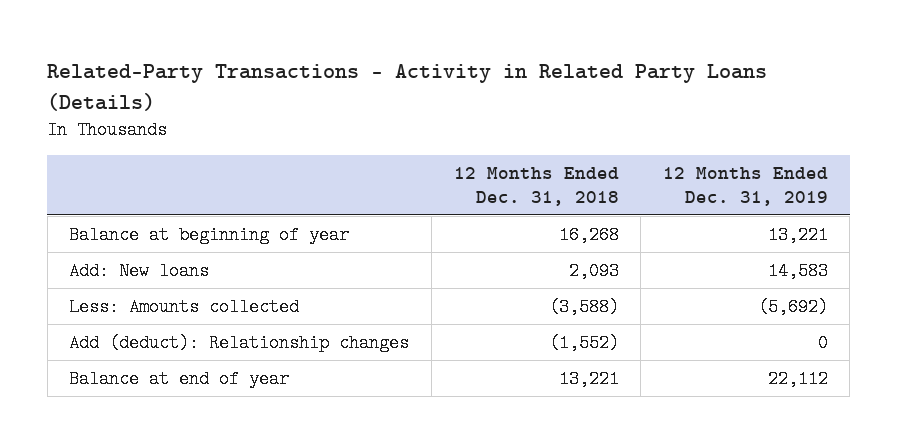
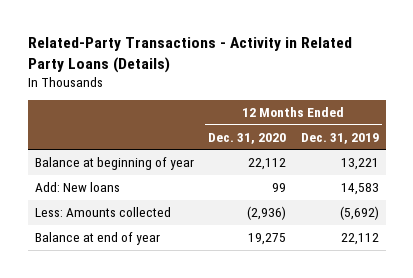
[453,166,619,207] 12 Months Ended Dec. 31, 2018 -> none
none -> [208,132,287,144] Dec. 31, 2020
[69,333,410,352] Add (deduct): Relationship changes -> none

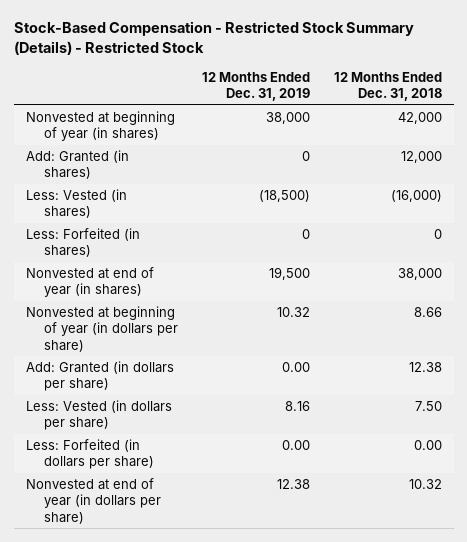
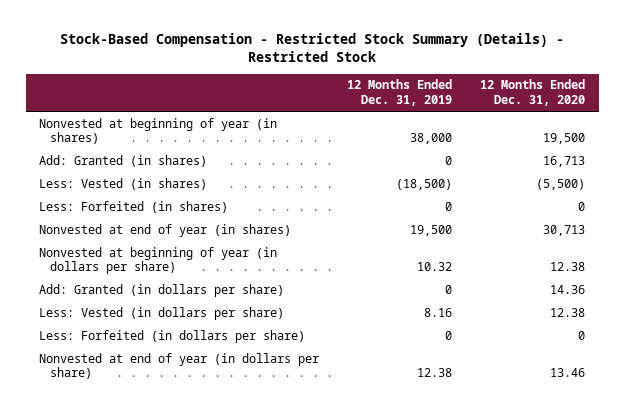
[333,71,442,102] 12 Months Ended Dec. 31, 2018 -> none
none -> [480,79,586,107] 12 Months Ended Dec. 31, 2020
[281,361,310,372] 0.00 -> [445,284,453,294] 0
[281,439,310,450] 0.00 -> [445,330,453,340] 0

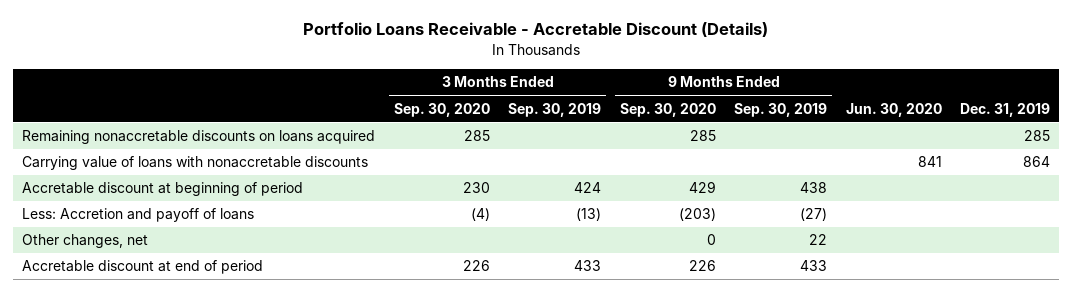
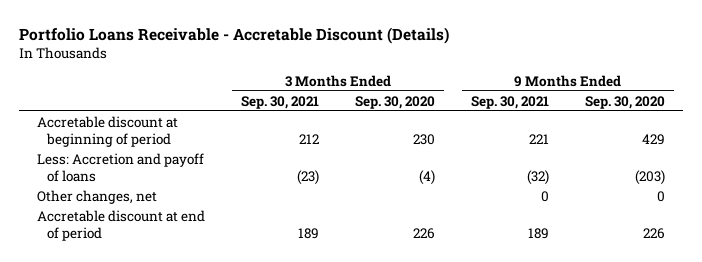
[508,102,602,117] Sep. 30, 2019 -> none
[734,102,828,117] Sep. 30, 2019 -> none
[845,102,942,117] Jun. 30, 2020 -> none
[960,102,1051,117] Dec. 31, 2019 -> none
none -> [240,95,319,109] Sep. 30, 2021
none -> [470,95,549,109] Sep. 30, 2021
[22,130,376,145] Remaining nonaccretable discounts on loans acquired -> none
[22,156,369,171] Carrying value of loans with nonaccretable discounts -> none

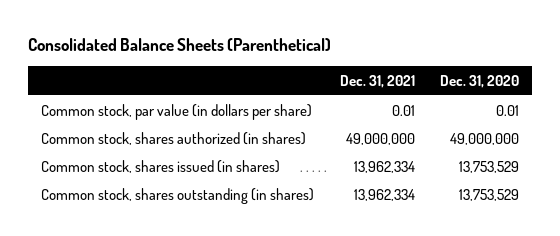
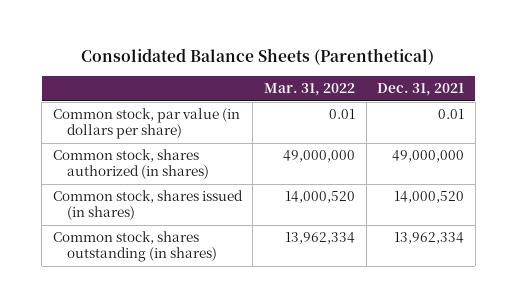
[440,74,520,88] Dec. 31, 2020 -> none
none -> [263,83,355,97] Mar. 31, 2022
[353,160,415,173] 13,962,334 -> [394,191,465,204] 14,000,520

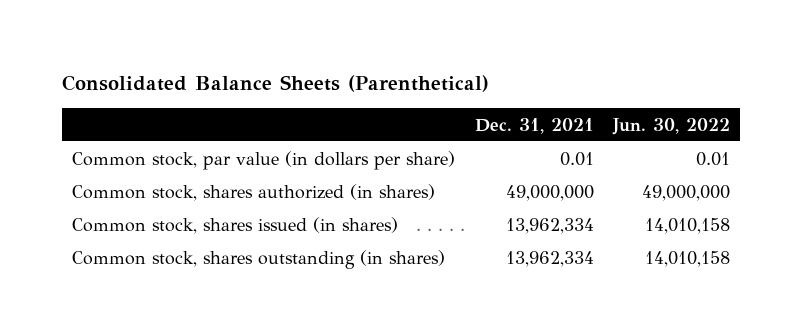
[263,83,355,97] Mar. 31, 2022 -> none
none -> [612,117,731,135] Jun. 30, 2022
[394,191,465,204] 14,000,520 -> [505,217,594,234] 13,962,334

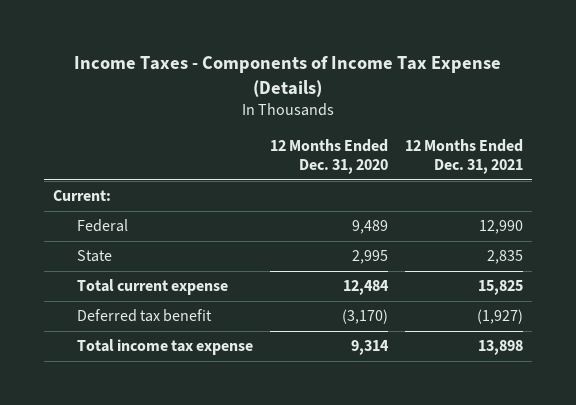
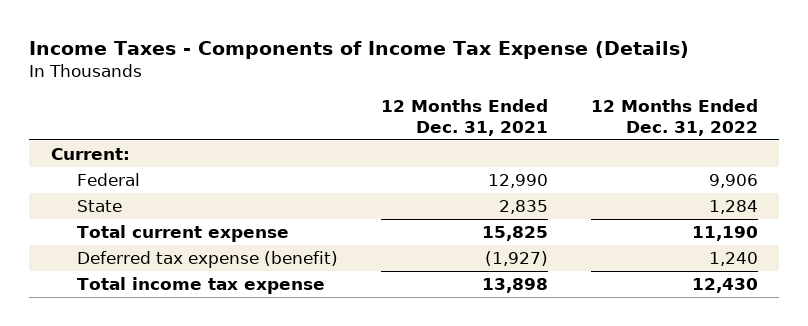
[270,139,389,174] 12 Months Ended Dec. 31, 2020 -> none
none -> [590,99,758,136] 12 Months Ended Dec. 31, 2022
[76,309,212,323] Deferred tax benefit -> [76,251,338,269] Deferred tax expense (benefit)

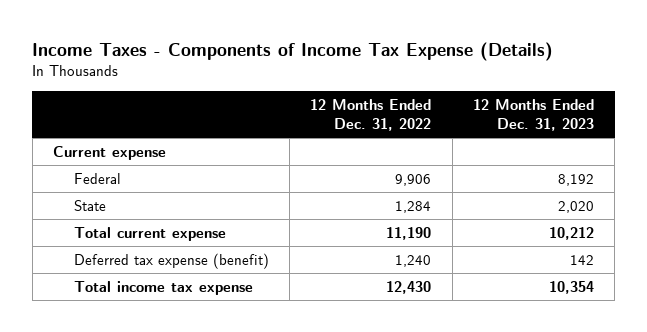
[380,99,548,136] 12 Months Ended Dec. 31, 2021 -> none
none -> [473,98,595,132] 12 Months Ended Dec. 31, 2023
[50,148,130,161] Current: -> [53,145,167,160] Current expense

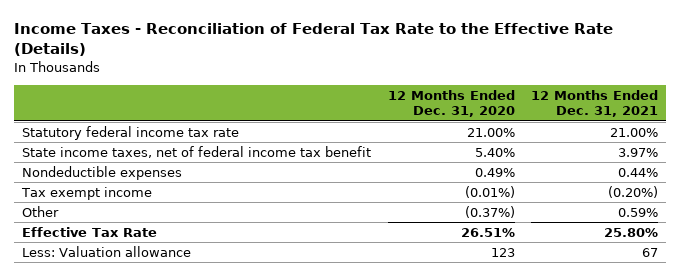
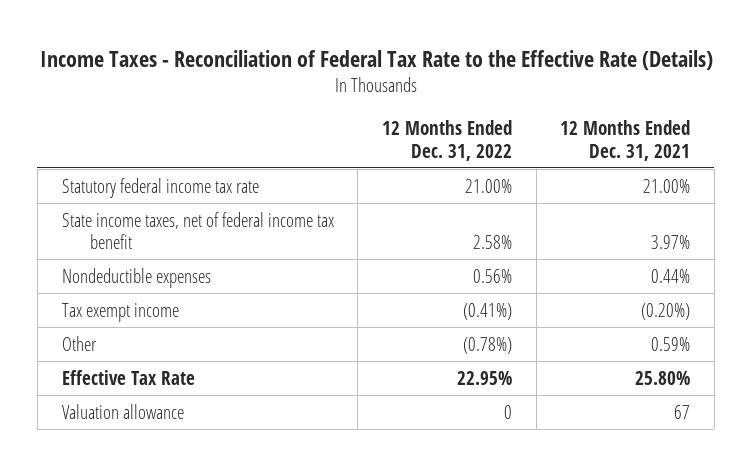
[387,89,515,118] 12 Months Ended Dec. 31, 2020 -> none
none -> [381,119,512,161] 12 Months Ended Dec. 31, 2022
[22,245,192,257] Less: Valuation allowance -> [61,403,184,419] Valuation allowance

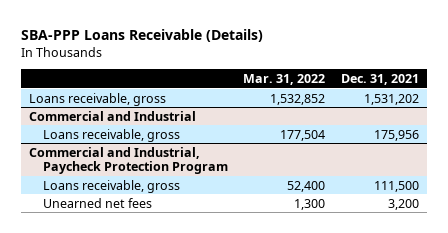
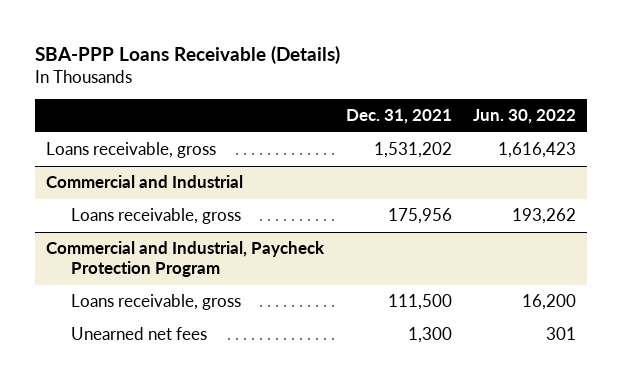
[243,73,326,85] Mar. 31, 2022 -> none
none -> [473,109,577,125] Jun. 30, 2022
[388,198,420,210] 3,200 -> [407,327,452,344] 1,300

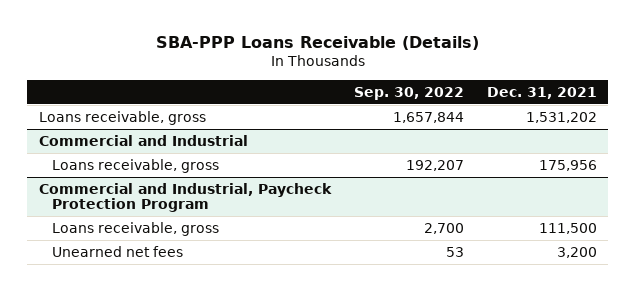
[473,109,577,125] Jun. 30, 2022 -> none
none -> [353,86,464,100] Sep. 30, 2022
[407,327,452,344] 1,300 -> [556,246,597,258] 3,200

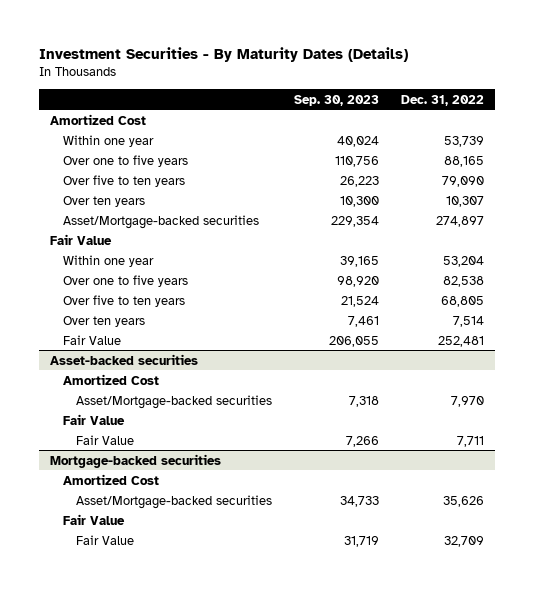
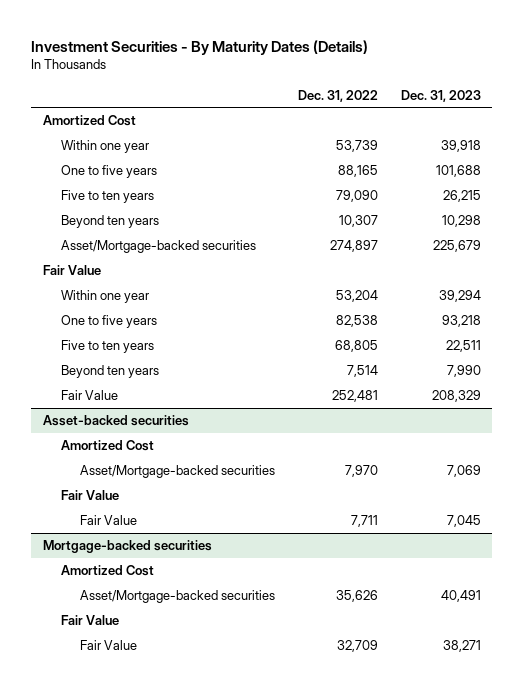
[294,94,380,106] Sep. 30, 2023 -> none
none -> [400,89,481,102] Dec. 31, 2023
[63,154,189,167] Over one to five years -> [61,165,158,179] One to five years
[63,174,186,187] Over five to ten years -> [61,190,155,204] Five to ten years
[63,195,146,207] Over ten years -> [61,215,160,229] Beyond ten years
[63,274,189,287] Over one to five years -> [61,315,158,329] One to five years
[63,294,186,307] Over five to ten years -> [61,340,155,354] Five to ten years
[63,315,146,327] Over ten years -> [61,365,160,379] Beyond ten years

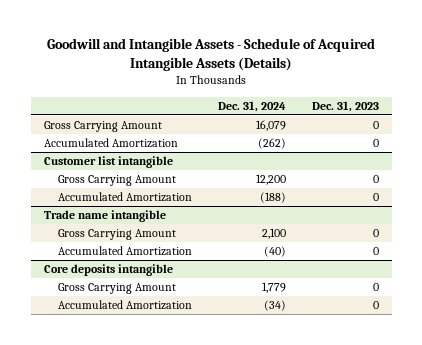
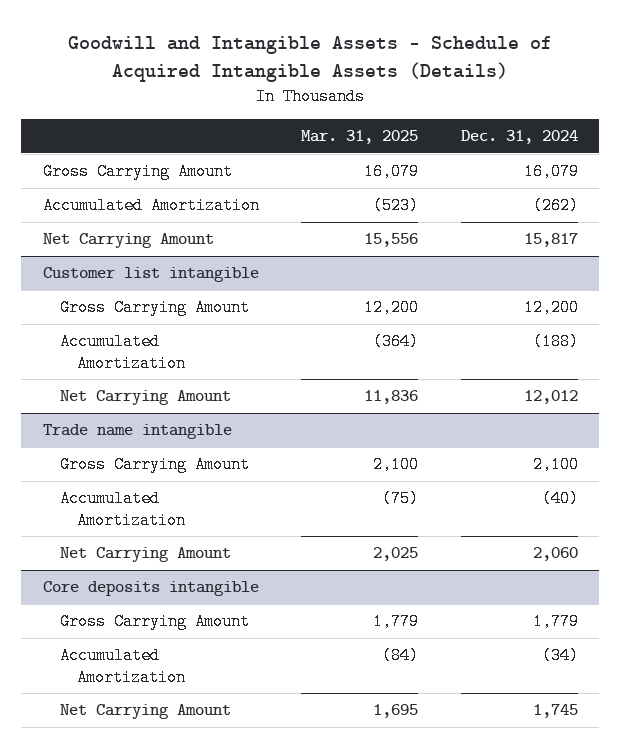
[311,100,379,112] Dec. 31, 2023 -> none
none -> [301,130,419,145] Mar. 31, 2025
none -> [42,233,214,249] Net Carrying Amount
none -> [60,390,232,406] Net Carrying Amount
none -> [60,547,232,563] Net Carrying Amount
none -> [60,704,232,720] Net Carrying Amount

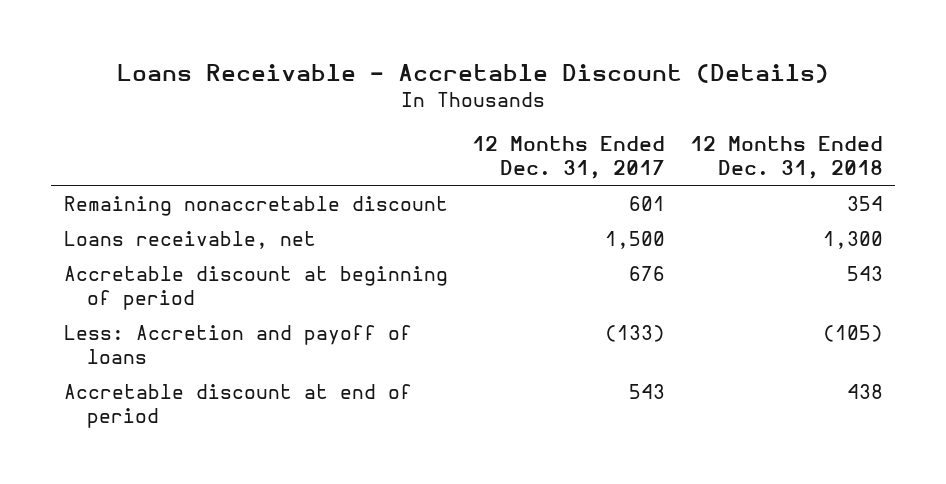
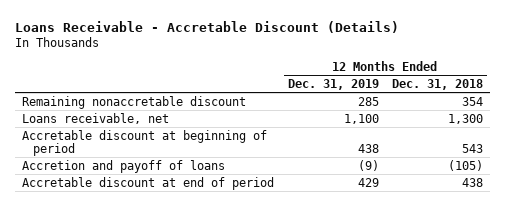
[472,135,666,179] 12 Months Ended Dec. 31, 2017 -> none
none -> [287,79,379,91] Dec. 31, 2019
[63,324,412,365] Less: Accretion and payoff of loans -> [21,159,225,173] Accretion and payoff of loans

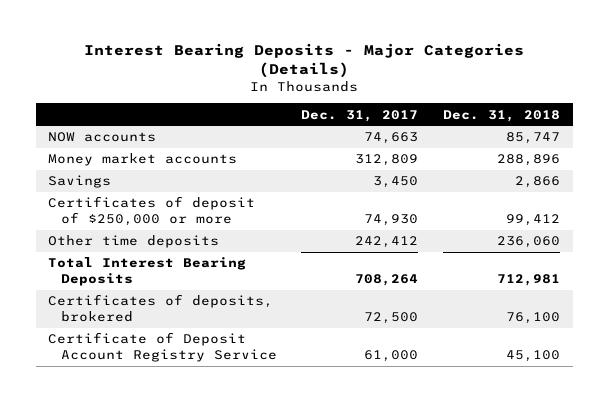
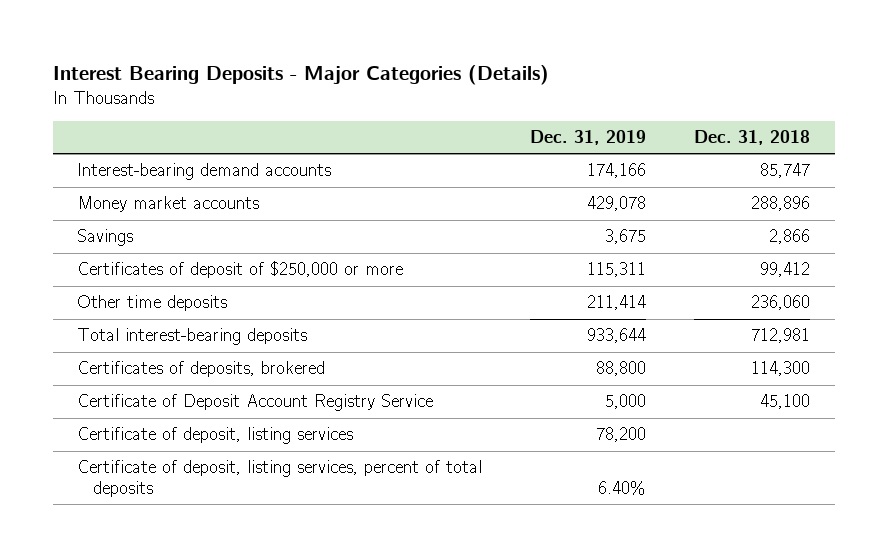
[301,109,419,122] Dec. 31, 2017 -> none
none -> [530,130,647,146] Dec. 31, 2019
[48,132,157,143] NOW accounts -> [77,163,332,181] Interest-bearing demand accounts
[48,257,247,287] Total Interest Bearing Deposits -> [77,328,308,346] Total interest-bearing deposits
[506,312,561,325] 76,100 -> [751,361,811,377] 114,300
none -> [77,427,354,445] Certificate of deposit, listing services
none -> [77,460,483,497] Certificate of deposit, listing services, percent of total deposits

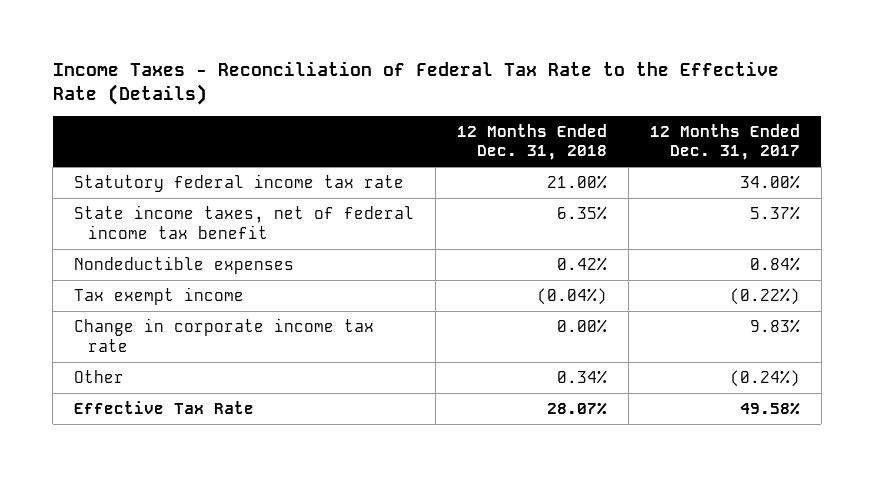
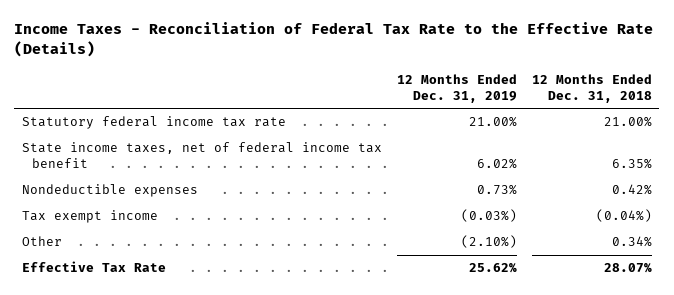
[649,123,800,161] 12 Months Ended Dec. 31, 2017 -> none
none -> [396,73,517,103] 12 Months Ended Dec. 31, 2019
[74,317,375,352] Change in corporate income tax rate -> none

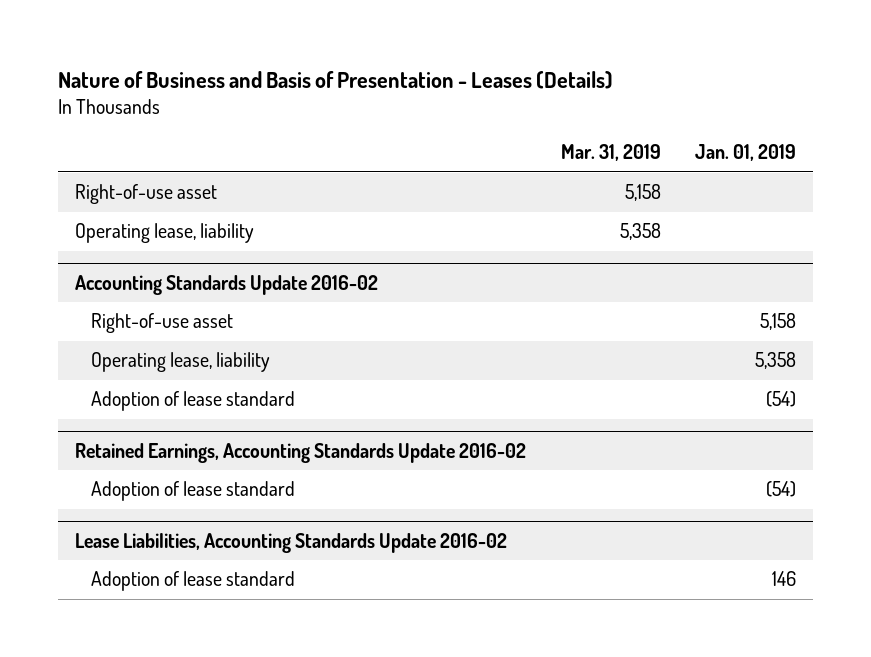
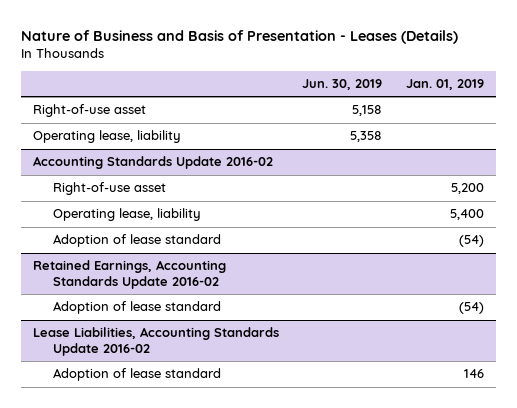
[560,144,661,162] Mar. 31, 2019 -> none
none -> [302,79,383,91] Jun. 30, 2019
[760,313,797,331] 5,158 -> [451,183,485,195] 5,200
[755,352,797,370] 5,358 -> [450,209,485,221] 5,400

